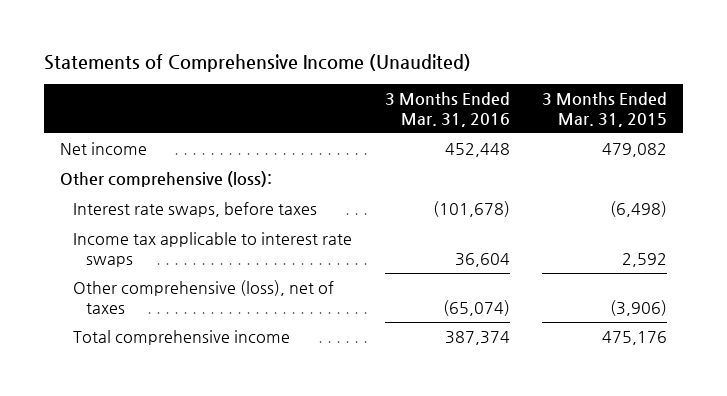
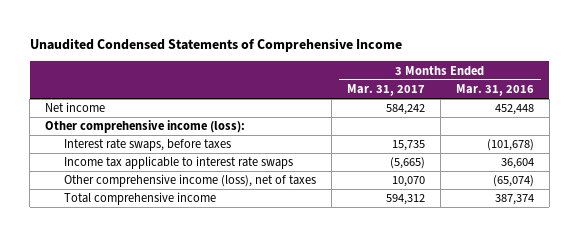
[43,54,471,73] Statements of Comprehensive Income (Unaudited) -> [29,37,402,52] Unaudited Condensed Statements of Comprehensive Income
[542,92,668,127] 3 Months Ended Mar. 31, 2015 -> none
none -> [346,84,425,97] Mar. 31, 2017
[60,171,273,188] Other comprehensive (loss): -> [45,120,246,134] Other comprehensive income (loss):
[73,280,335,314] Other comprehensive (loss), net of taxes -> [63,174,316,188] Other comprehensive income (loss), net of taxes

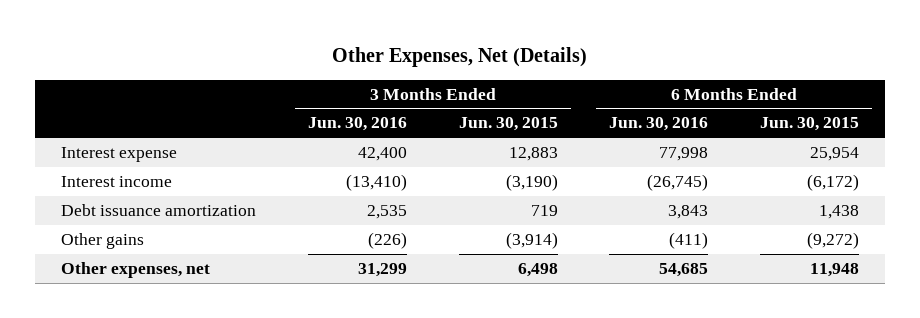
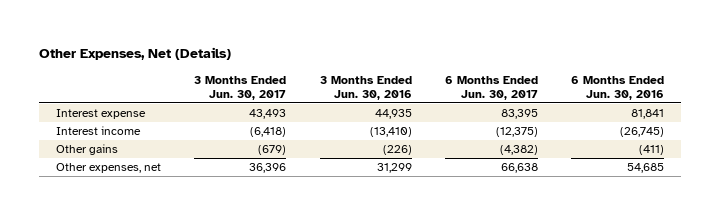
[458,117,558,132] Jun. 30, 2015 -> none
[760,117,860,132] Jun. 30, 2015 -> none
none -> [194,75,287,100] 3 Months Ended Jun. 30, 2017
none -> [444,75,538,100] 6 Months Ended Jun. 30, 2017
[357,147,407,162] 42,400 -> [374,109,412,120] 44,935
[659,147,709,162] 77,998 -> [631,109,665,120] 81,841
[61,204,257,217] Debt issuance amortization -> none

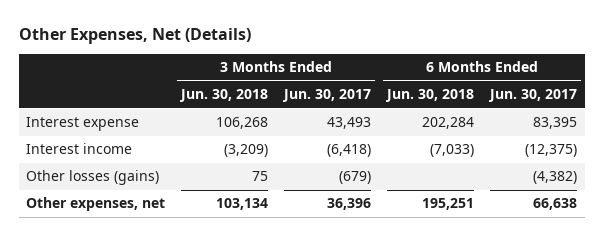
[319,75,412,100] 3 Months Ended Jun. 30, 2016 -> none
[571,75,665,100] 6 Months Ended Jun. 30, 2016 -> none
none -> [179,89,269,103] Jun. 30, 2018
none -> [385,89,475,103] Jun. 30, 2018
[56,144,119,156] Other gains -> [26,170,160,186] Other losses (gains)

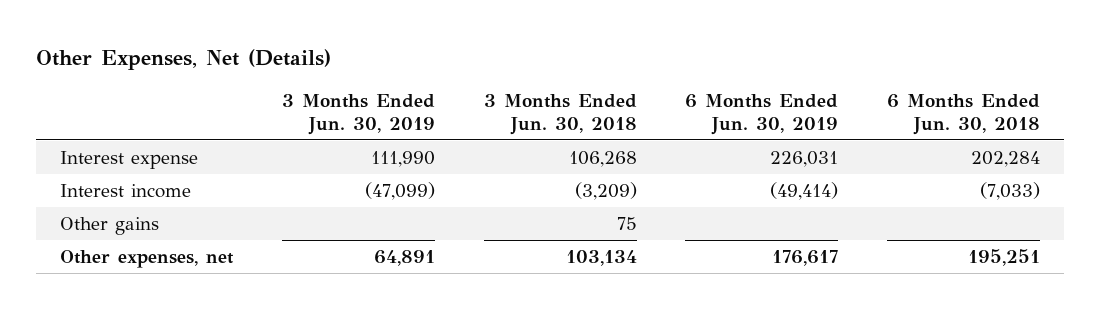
[282,89,372,103] Jun. 30, 2017 -> none
[487,89,577,103] Jun. 30, 2017 -> none
none -> [281,93,435,136] 3 Months Ended Jun. 30, 2019
none -> [685,93,839,136] 6 Months Ended Jun. 30, 2019
[26,170,160,186] Other losses (gains) -> [60,216,160,235] Other gains

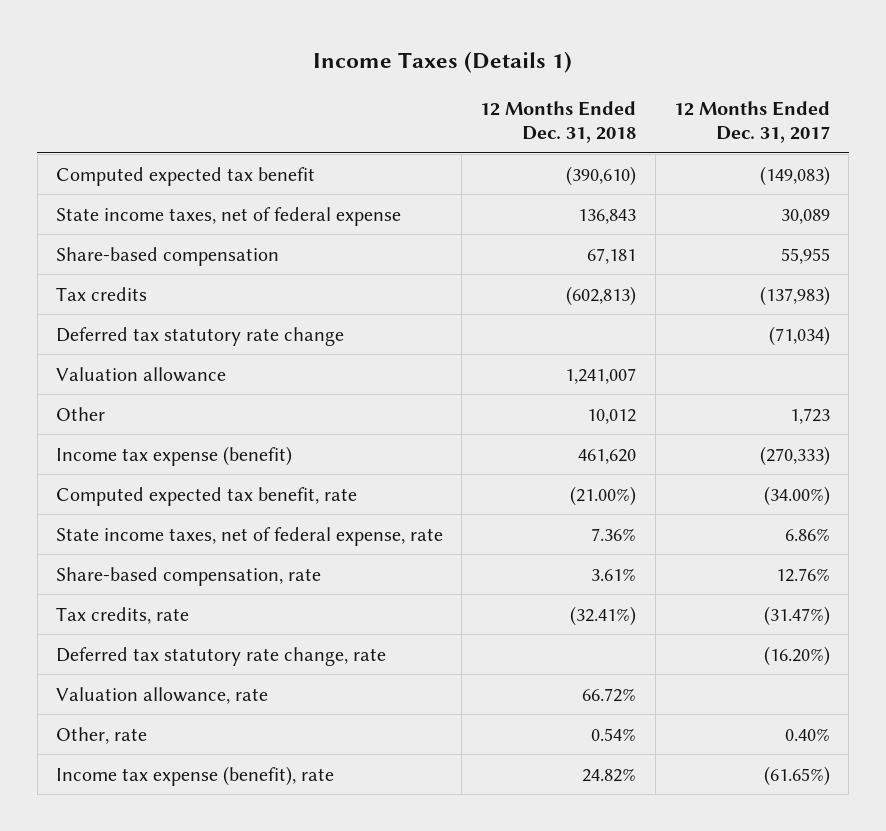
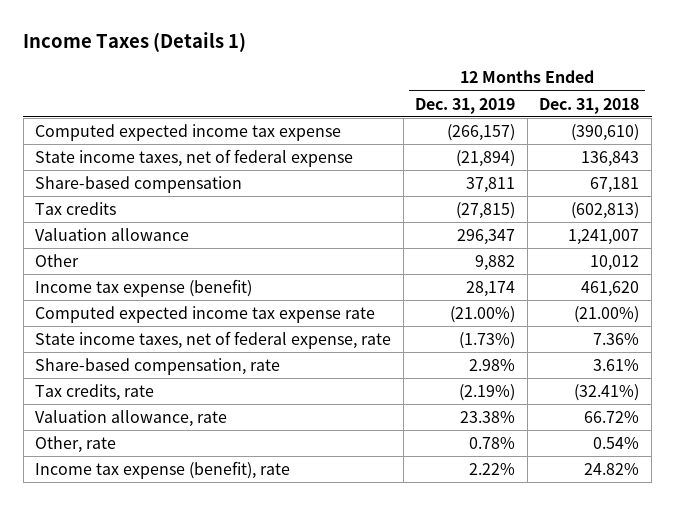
[673,101,830,144] 12 Months Ended Dec. 31, 2017 -> none
none -> [415,97,516,114] Dec. 31, 2019
[55,166,315,186] Computed expected tax benefit -> [35,124,342,142] Computed expected income tax expense
[55,326,344,346] Deferred tax statutory rate change -> none
[55,486,357,506] Computed expected tax benefit, rate -> [35,306,376,324] Computed expected income tax expense rate
[55,646,386,666] Deferred tax statutory rate change, rate -> none

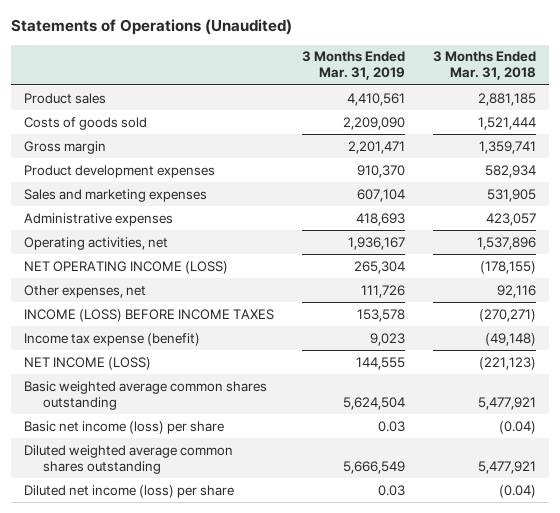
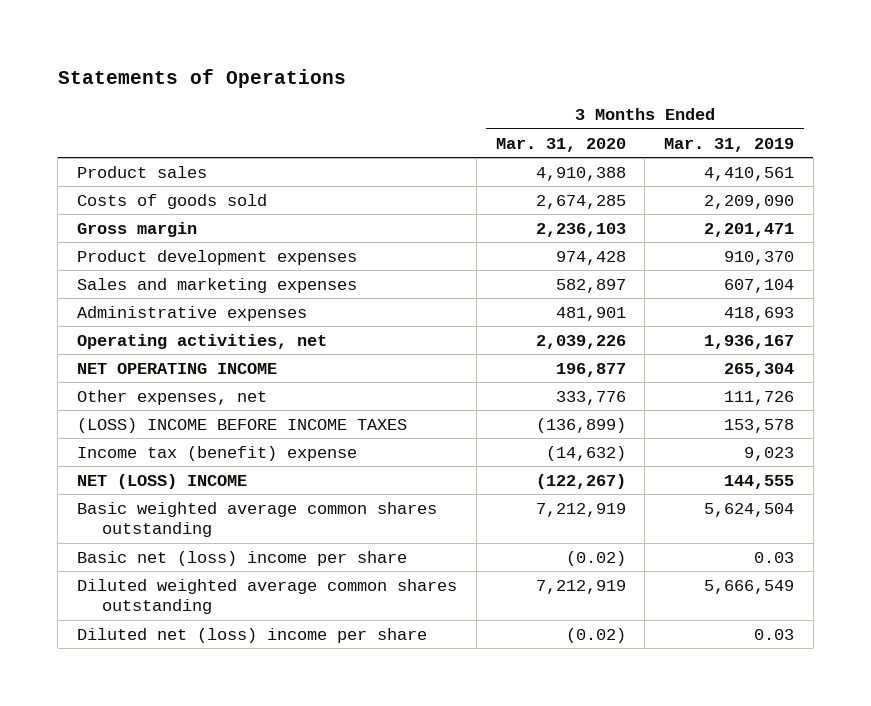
[10,19,292,36] Statements of Operations (Unaudited) -> [57,68,346,88] Statements of Operations
[432,51,536,81] 3 Months Ended Mar. 31, 2018 -> none
none -> [495,137,626,152] Mar. 31, 2020
[24,260,229,274] NET OPERATING INCOME (LOSS) -> [77,362,278,374] NET OPERATING INCOME
[24,308,275,322] INCOME (LOSS) BEFORE INCOME TAXES -> [77,417,408,433] (LOSS) INCOME BEFORE INCOME TAXES
[24,332,201,346] Income tax expense (benefit) -> [77,445,358,461] Income tax (benefit) expense
[24,356,152,370] NET INCOME (LOSS) -> [77,473,248,489] NET (LOSS) INCOME
[24,420,225,434] Basic net income (loss) per share -> [77,550,408,566] Basic net (loss) income per share
[24,484,235,498] Diluted net income (loss) per share -> [77,627,428,643] Diluted net (loss) income per share

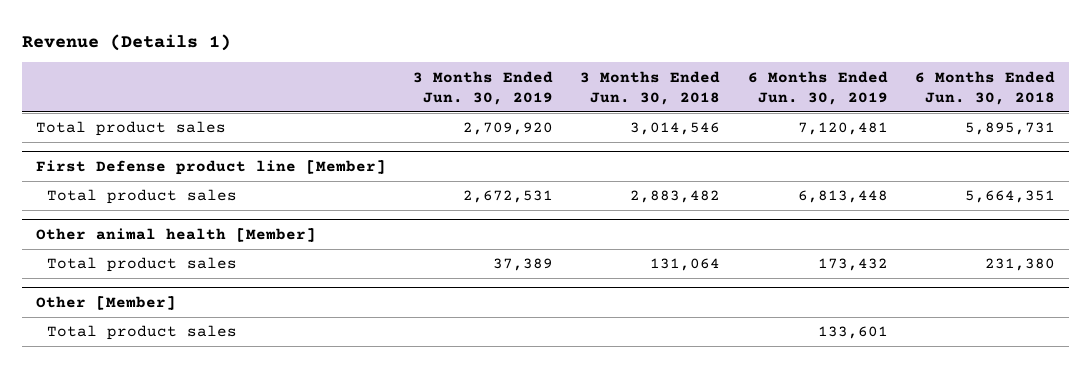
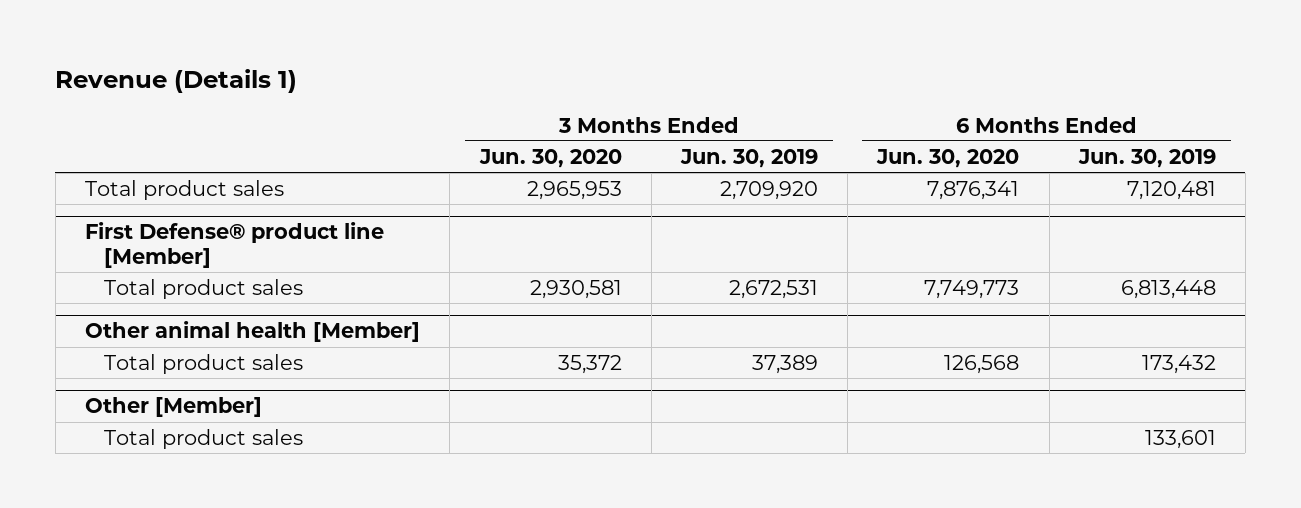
[580,70,721,105] 3 Months Ended Jun. 30, 2018 -> none
[915,70,1056,105] 6 Months Ended Jun. 30, 2018 -> none
none -> [478,148,622,168] Jun. 30, 2020
none -> [876,148,1020,168] Jun. 30, 2020
[35,160,386,176] First Defense product line [Member] -> [85,222,385,269] First Defense® product line [Member]

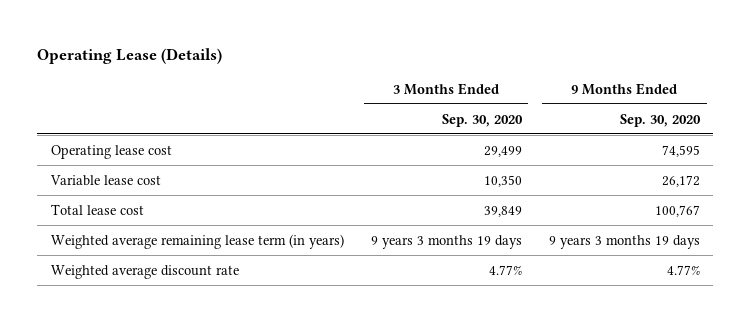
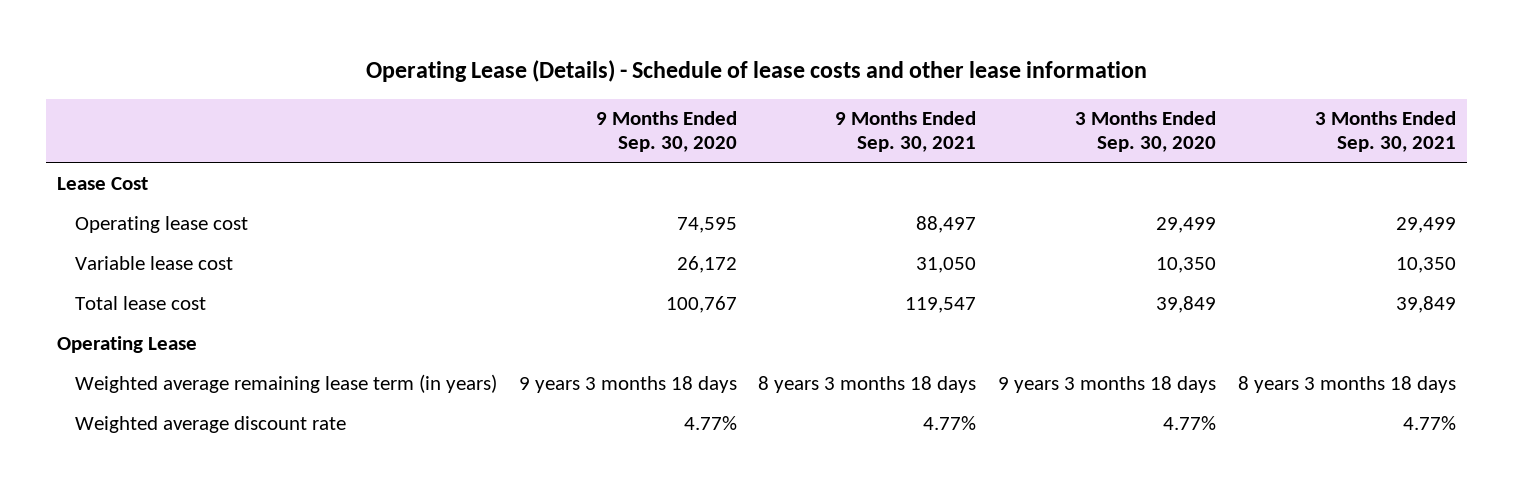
[36,47,222,64] Operating Lease (Details) -> [365,60,1147,83] Operating Lease (Details) - Schedule of lease costs and other lease information
none -> [835,111,977,153] 9 Months Ended Sep. 30, 2021
none -> [1315,111,1457,153] 3 Months Ended Sep. 30, 2021
none -> [57,176,149,190] Lease Cost
none -> [57,335,198,353] Operating Lease
[370,234,522,249] 9 years 3 months 19 days -> [998,375,1217,393] 9 years 3 months 18 days
[548,234,700,249] 9 years 3 months 19 days -> [518,375,737,393] 9 years 3 months 18 days

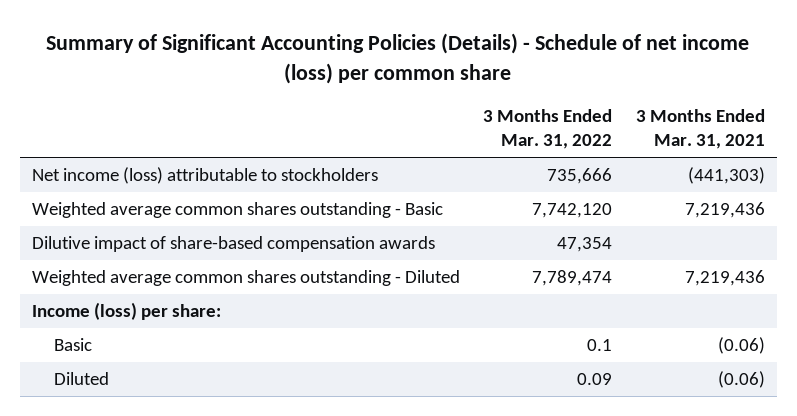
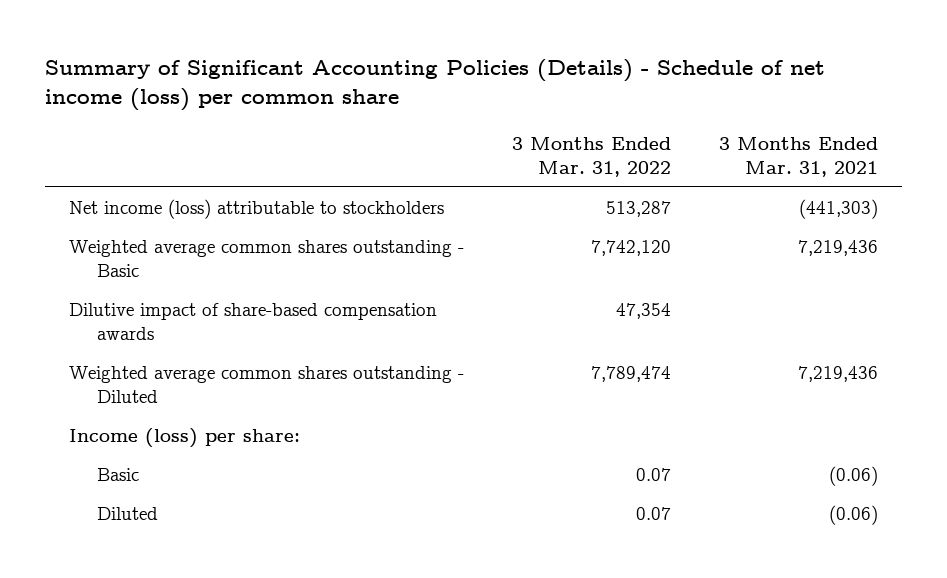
[547,168,613,185] 735,666 -> [605,201,671,218] 513,287
[587,339,613,352] 0.1 -> [635,468,671,482] 0.07
[577,373,613,386] 0.09 -> [635,507,671,521] 0.07

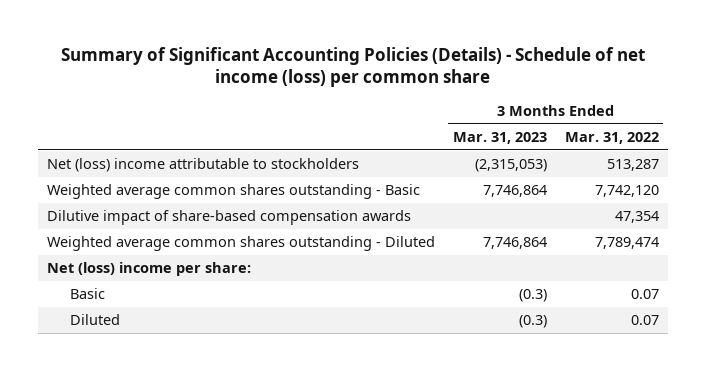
[719,136,879,177] 3 Months Ended Mar. 31, 2021 -> none
none -> [452,132,547,145] Mar. 31, 2023
[68,199,444,220] Net income (loss) attributable to stockholders -> [46,158,359,173] Net (loss) income attributable to stockholders
[68,428,300,449] Income (loss) per share: -> [46,262,251,277] Net (loss) income per share:

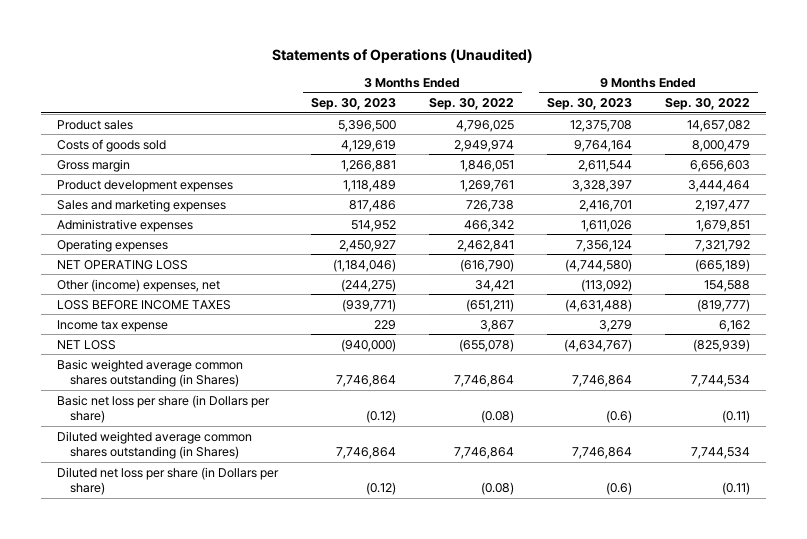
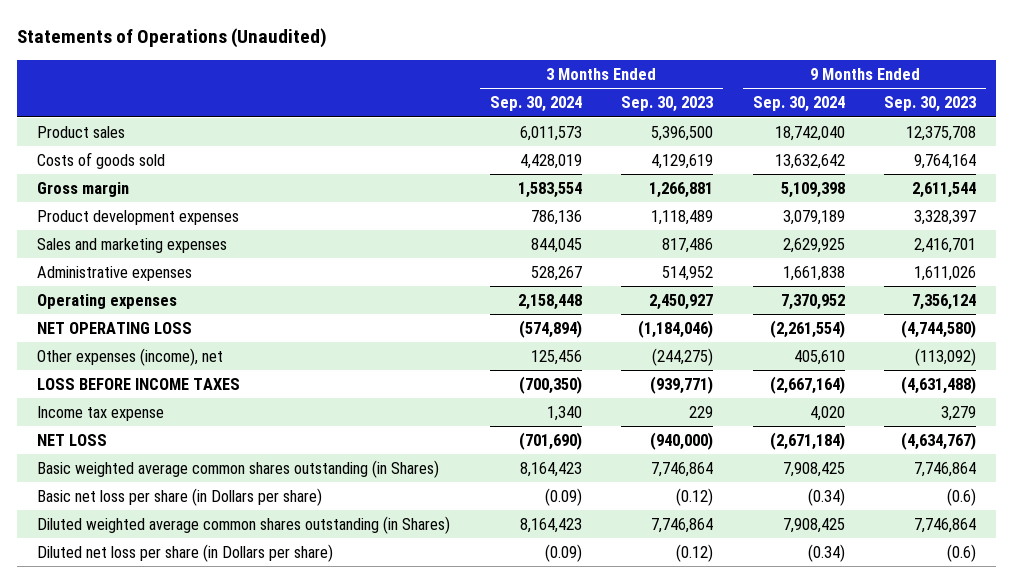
[428,98,514,111] Sep. 30, 2022 -> none
[664,98,750,111] Sep. 30, 2022 -> none
none -> [489,96,582,113] Sep. 30, 2024
none -> [752,96,845,113] Sep. 30, 2024
[57,278,221,292] Other (income) expenses, net -> [37,348,224,367] Other expenses (income), net

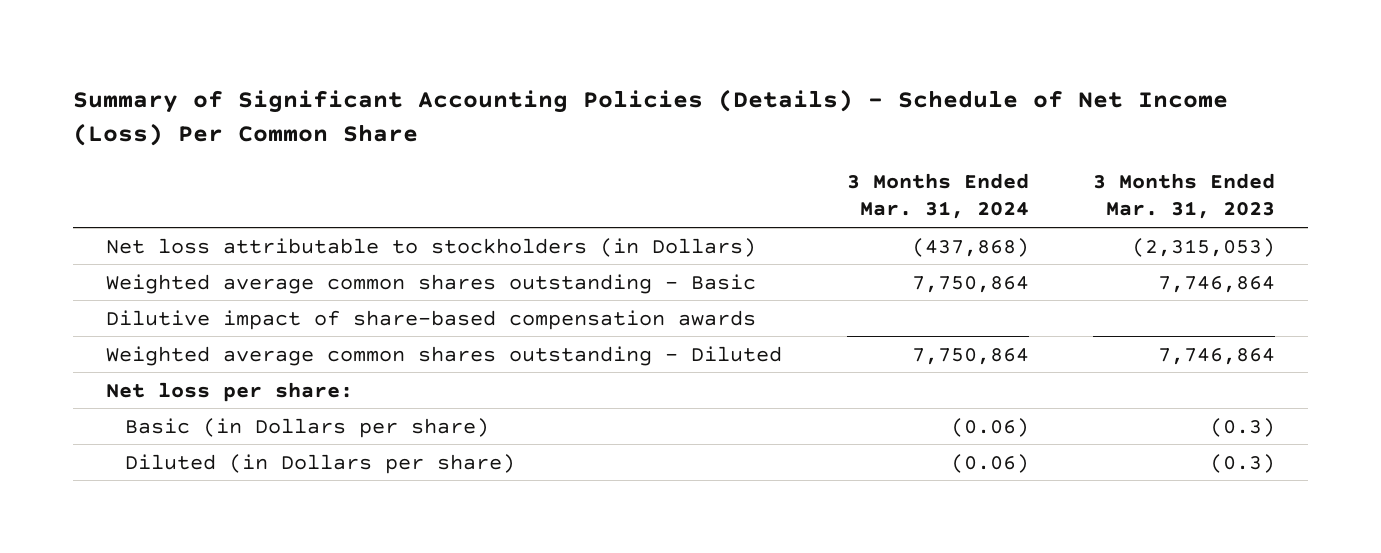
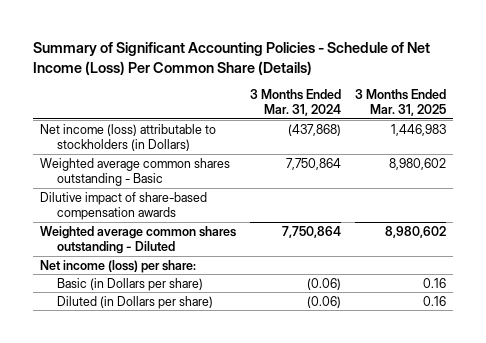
[73,89,1229,147] Summary of Significant Accounting Policies (Details) - Schedule of Net Income (Loss) Per Common Share -> [33,41,431,75] Summary of Significant Accounting Policies - Schedule of Net Income (Loss) Per Common Share (Details)
[1093,172,1276,220] 3 Months Ended Mar. 31, 2023 -> none
none -> [355,89,447,117] 3 Months Ended Mar. 31, 2025
[105,237,756,257] Net loss attributable to stockholders (in Dollars) -> [40,123,217,152] Net income (loss) attributable to stockholders (in Dollars)
[105,381,353,402] Net loss per share: -> [40,259,197,273] Net income (loss) per share:

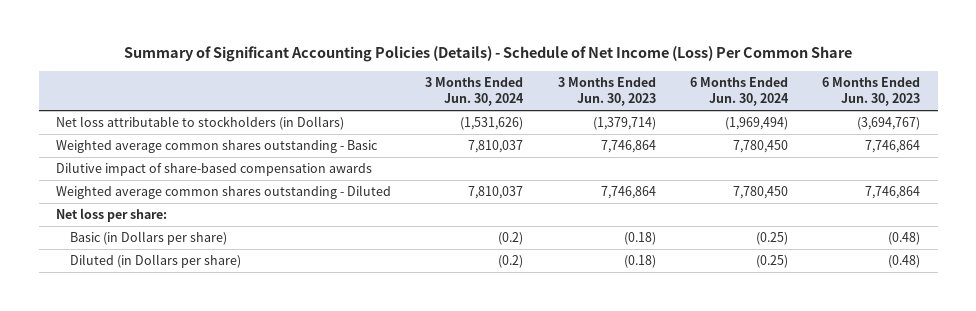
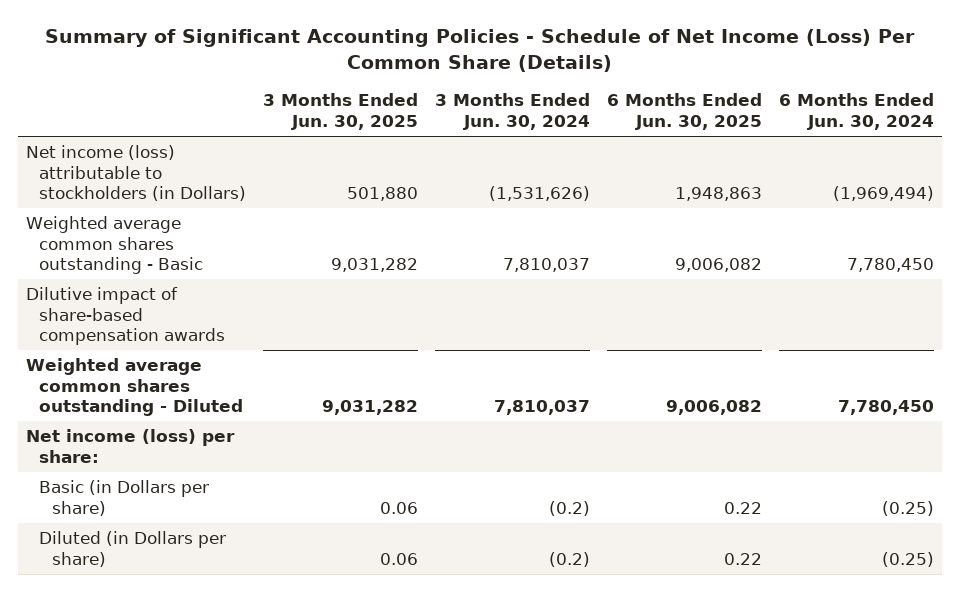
[124,46,853,63] Summary of Significant Accounting Policies (Details) - Schedule of Net Income (Loss) Per Common Share -> [45,29,916,72] Summary of Significant Accounting Policies - Schedule of Net Income (Loss) Per Common Share (Details)
[557,77,656,107] 3 Months Ended Jun. 30, 2023 -> none
[822,77,921,107] 6 Months Ended Jun. 30, 2023 -> none
none -> [263,93,419,130] 3 Months Ended Jun. 30, 2025
none -> [606,93,762,130] 6 Months Ended Jun. 30, 2025
[55,116,344,131] Net loss attributable to stockholders (in Dollars) -> [26,145,247,202] Net income (loss) attributable to stockholders (in Dollars)
[55,208,167,223] Net loss per share: -> [26,429,236,463] Net income (loss) per share:

